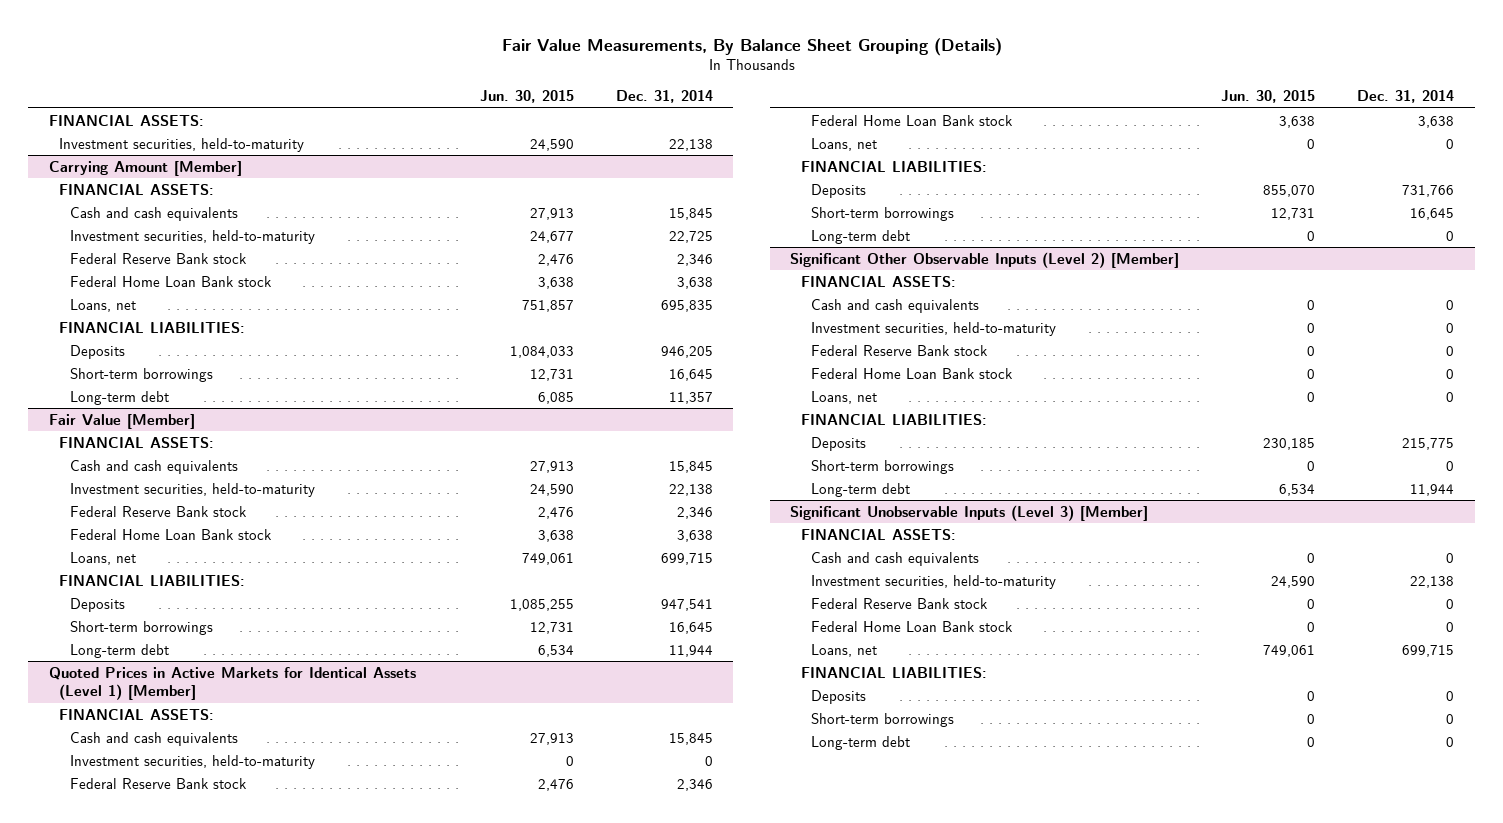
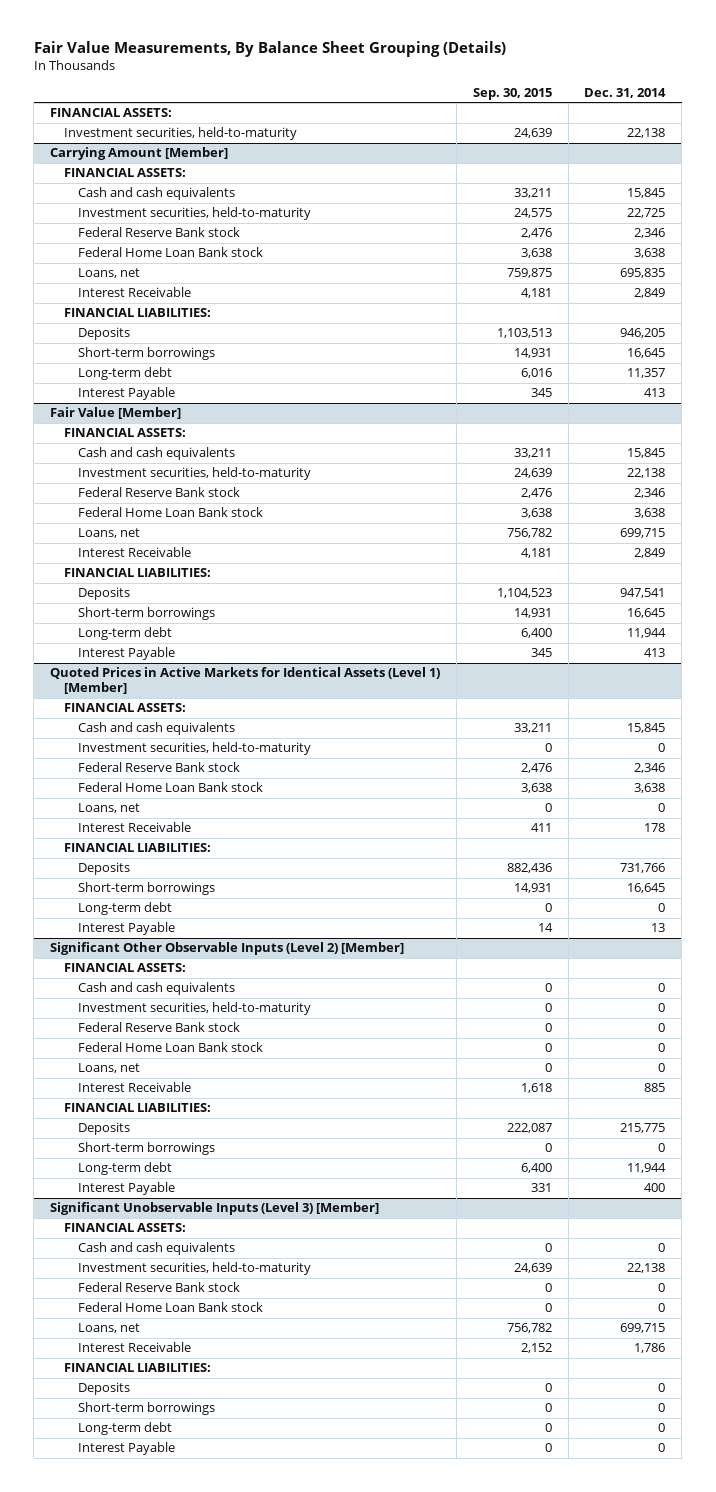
[479,90,574,104] Jun. 30, 2015 -> none
none -> [472,88,552,101] Sep. 30, 2015
none -> [77,287,191,298] Interest Receivable
none -> [77,387,175,401] Interest Payable
none -> [77,547,191,558] Interest Receivable
none -> [77,647,175,661] Interest Payable
none -> [77,822,191,833] Interest Receivable
none -> [77,922,175,936] Interest Payable
none -> [77,1082,191,1093] Interest Receivable
none -> [77,1182,175,1196] Interest Payable
none -> [77,1342,191,1353] Interest Receivable
none -> [77,1442,175,1456] Interest Payable

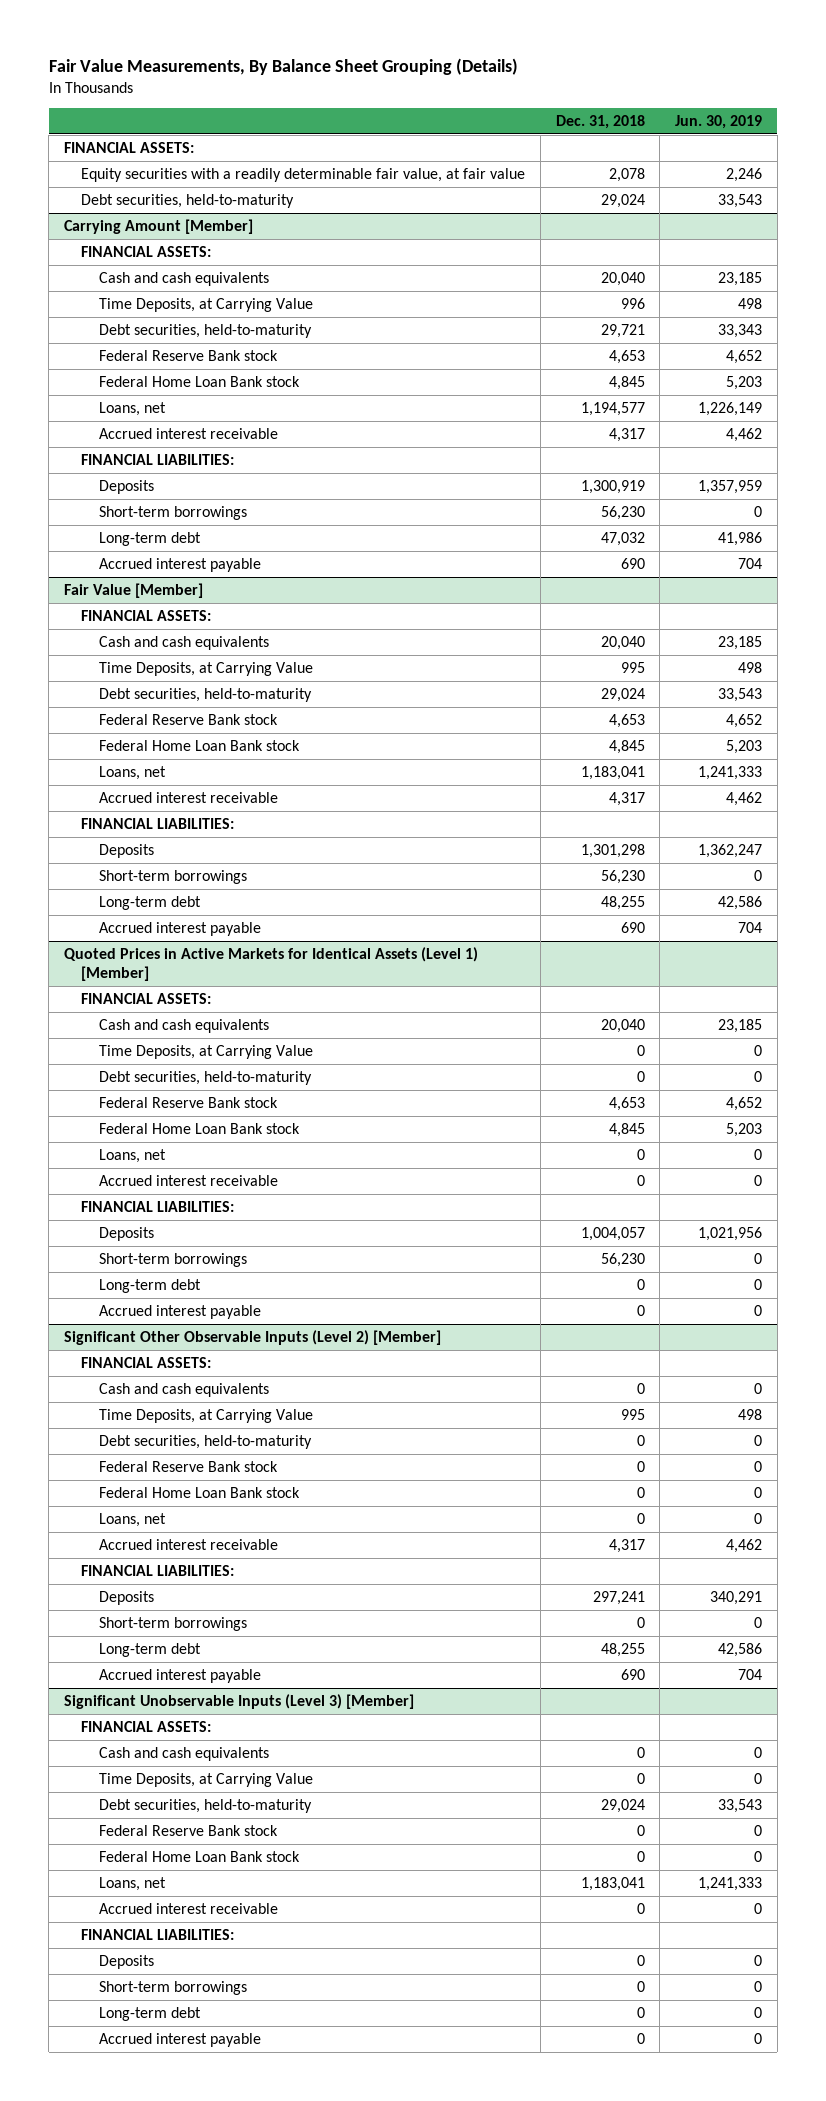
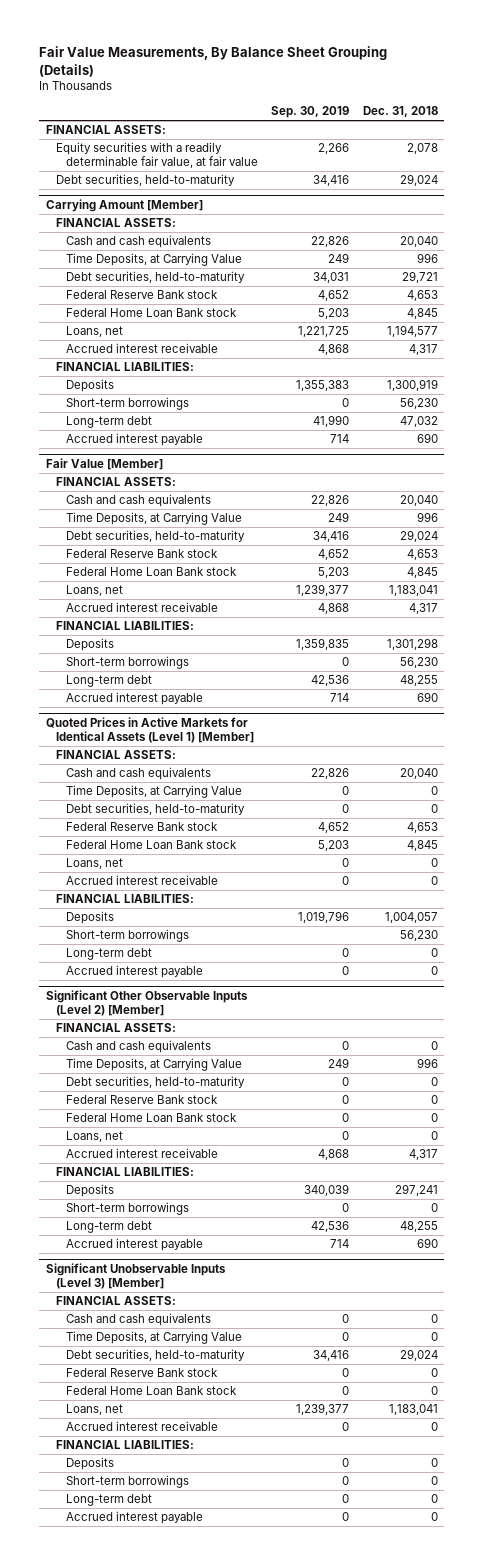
[674,115,762,130] Jun. 30, 2019 -> none
none -> [271,106,350,119] Sep. 30, 2019
[620,661,645,673] 995 -> [416,512,438,523] 996
[620,1408,645,1420] 995 -> [416,1058,438,1069] 996

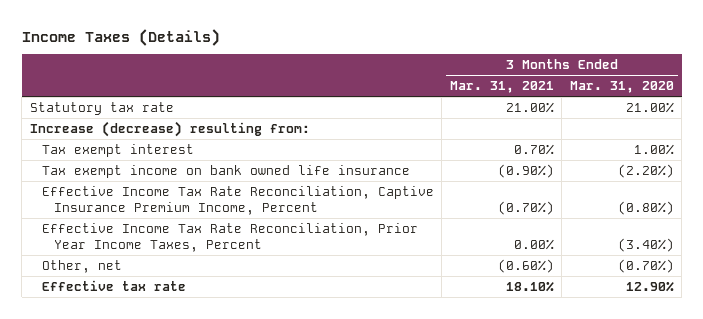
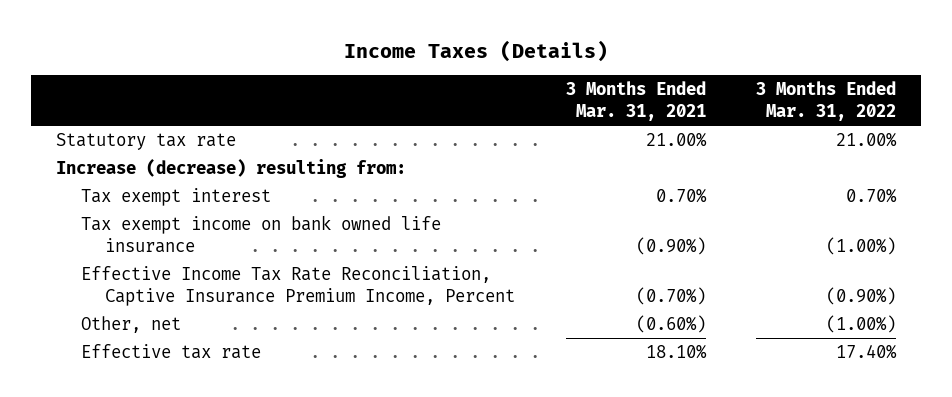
[569,81,674,94] Mar. 31, 2020 -> none
none -> [755,81,896,122] 3 Months Ended Mar. 31, 2022
[41,222,418,253] Effective Income Tax Rate Reconciliation, Prior Year Income Taxes, Percent -> none

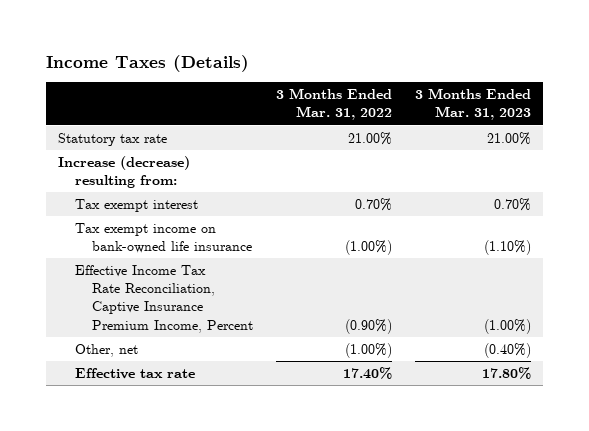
[565,81,706,122] 3 Months Ended Mar. 31, 2021 -> none
none -> [414,88,531,121] 3 Months Ended Mar. 31, 2023
[80,215,441,254] Tax exempt income on bank owned life insurance -> [74,222,252,254] Tax exempt income on bank-owned life insurance

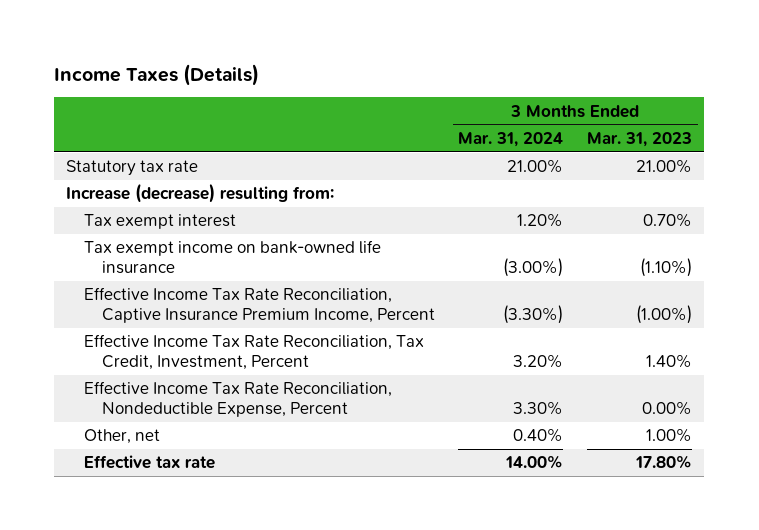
[275,88,392,121] 3 Months Ended Mar. 31, 2022 -> none
none -> [458,131,564,147] Mar. 31, 2024
none -> [83,334,424,371] Effective Income Tax Rate Reconciliation, Tax Credit, Investment, Percent
none -> [83,381,392,418] Effective Income Tax Rate Reconciliation, Nondeductible Expense, Percent
[483,342,531,358] (0.40%) -> [646,428,693,443] 1.00%

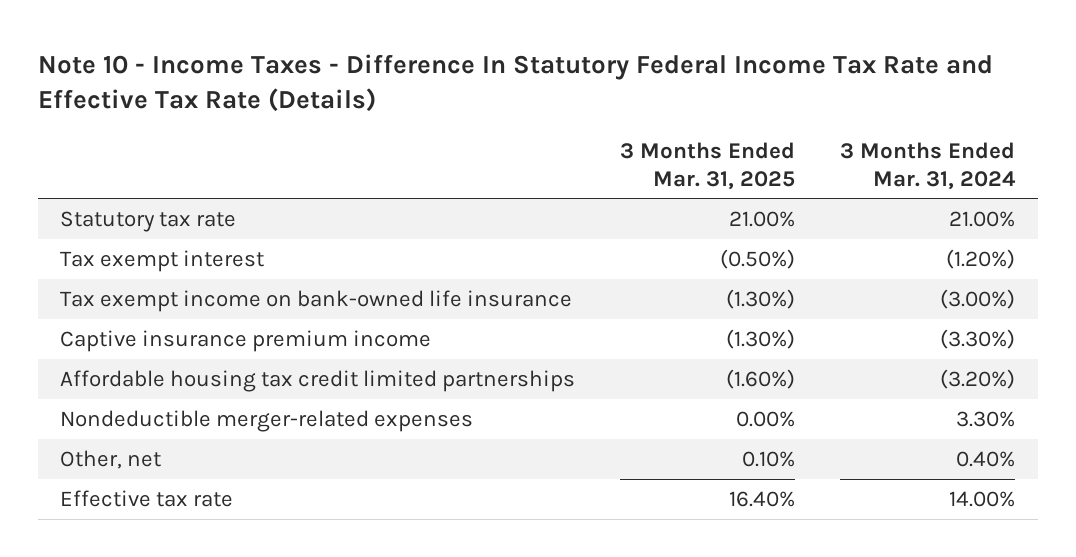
[54,63,260,86] Income Taxes (Details) -> [37,53,993,113] Note 10 - Income Taxes - Difference In Statutory Federal Income Tax Rate and Effective Tax Rate (Details)
[587,131,693,147] Mar. 31, 2023 -> none
none -> [620,141,796,190] 3 Months Ended Mar. 31, 2025
[66,183,335,204] Increase (decrease) resulting from: -> none
[517,213,564,228] 1.20% -> [946,248,1016,269] (1.20%)
[83,287,435,324] Effective Income Tax Rate Reconciliation, Captive Insurance Premium Income, Percent -> none
[83,334,424,371] Effective Income Tax Rate Reconciliation, Tax Credit, Investment, Percent -> none
none -> [60,329,432,352] Captive insurance premium income
none -> [60,369,576,392] Affordable housing tax credit limited partnerships
[83,381,392,418] Effective Income Tax Rate Reconciliation, Nondeductible Expense, Percent -> [60,409,474,432] Nondeductible merger-related expenses

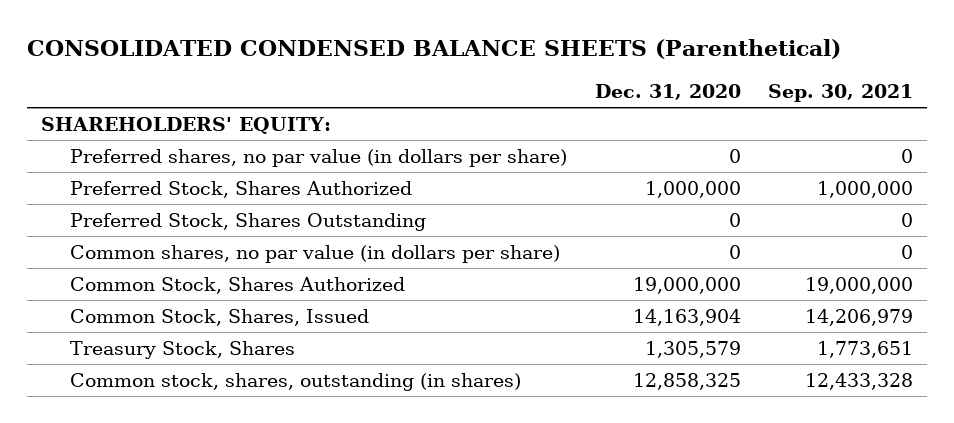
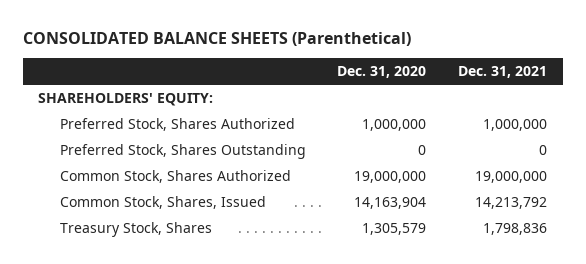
[26,39,841,60] CONSOLIDATED CONDENSED BALANCE SHEETS (Parenthetical) -> [22,32,411,47] CONSOLIDATED BALANCE SHEETS (Parenthetical)
[768,84,914,103] Sep. 30, 2021 -> none
none -> [458,66,548,79] Dec. 31, 2021
[70,148,568,167] Preferred shares, no par value (in dollars per share) -> none
[70,244,561,263] Common shares, no par value (in dollars per share) -> none
[70,372,522,391] Common stock, shares, outstanding (in shares) -> none

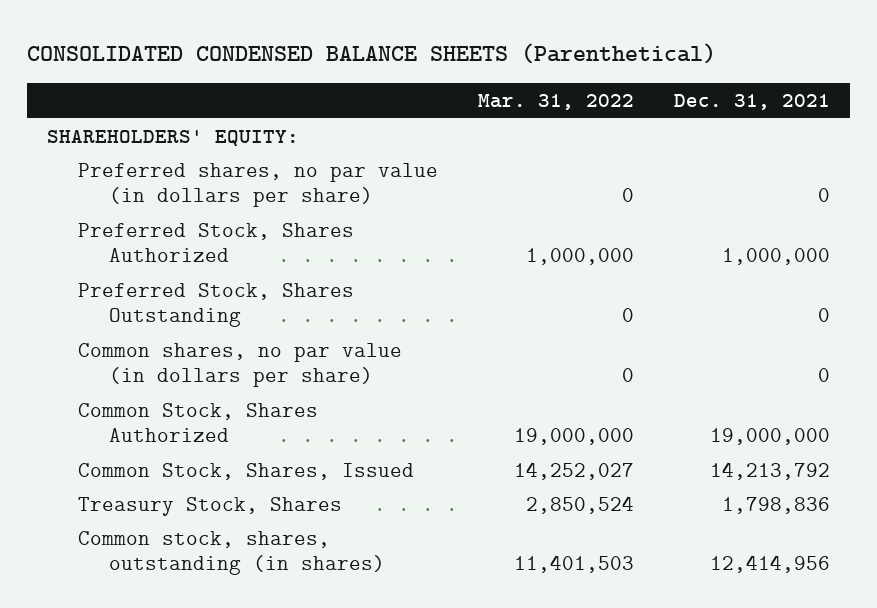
[22,32,411,47] CONSOLIDATED BALANCE SHEETS (Parenthetical) -> [27,43,717,65] CONSOLIDATED CONDENSED BALANCE SHEETS (Parenthetical)
[337,66,427,79] Dec. 31, 2020 -> none
none -> [478,94,635,111] Mar. 31, 2022
none -> [78,162,439,208] Preferred shares, no par value (in dollars per share)
none -> [78,342,403,388] Common shares, no par value (in dollars per share)
none -> [78,530,386,576] Common stock, shares, outstanding (in shares)

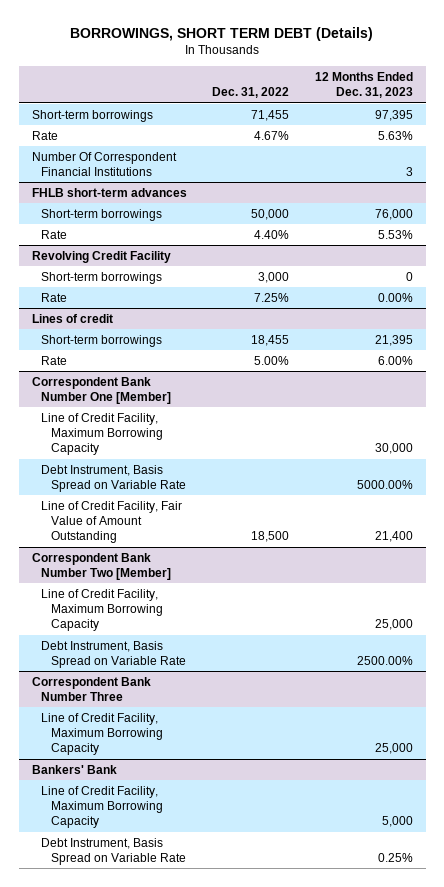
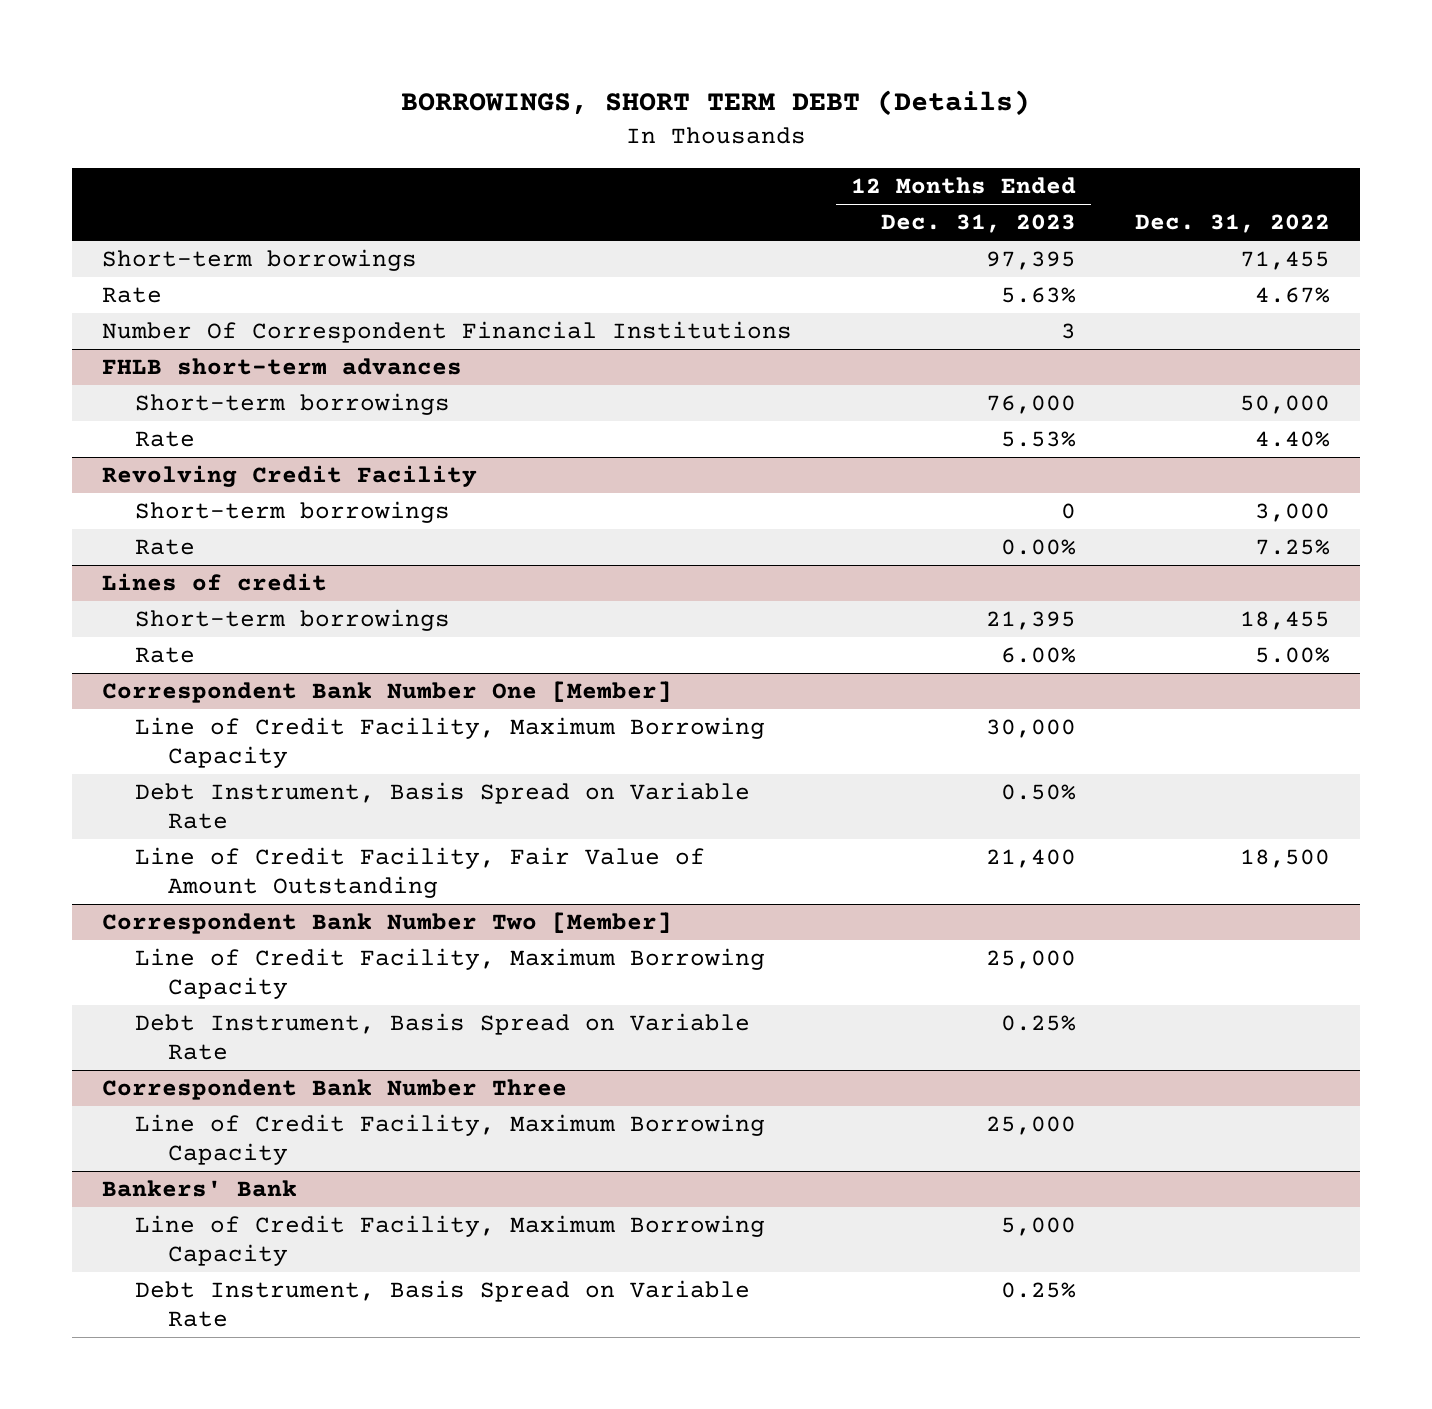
[356,479,413,489] 5000.00% -> [1001,784,1077,801] 0.50%
[356,655,413,665] 2500.00% -> [1001,1015,1077,1032] 0.25%

